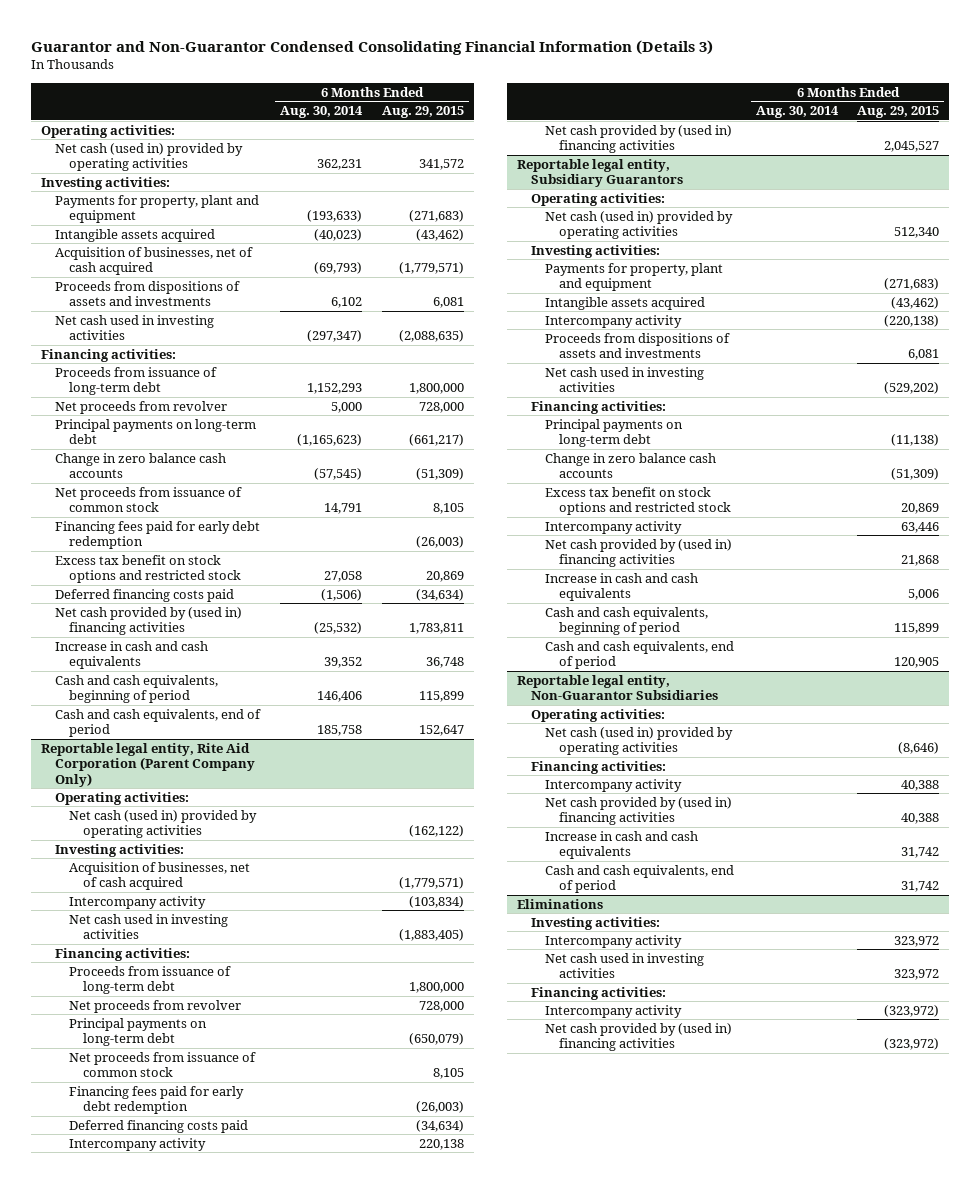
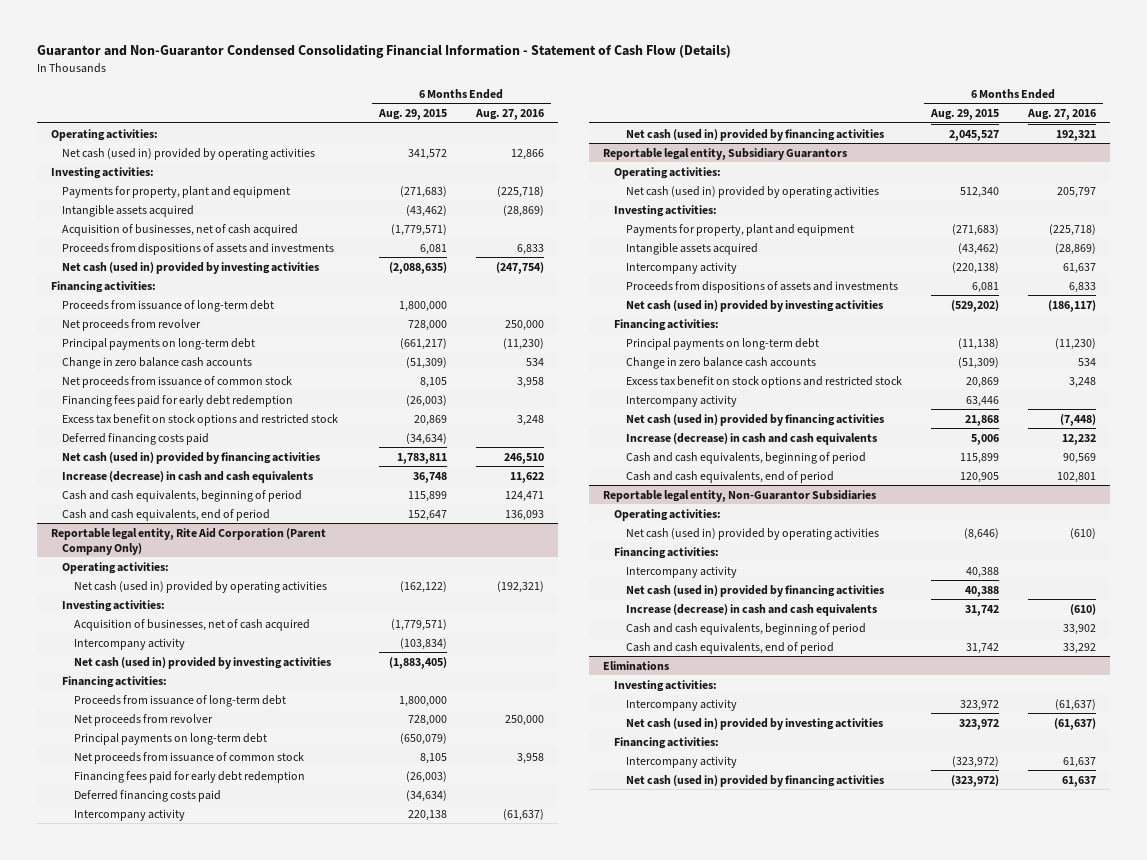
[31,39,714,55] Guarantor and Non-Guarantor Condensed Consolidating Financial Information (Details 3) -> [36,44,731,59] Guarantor and Non-Guarantor Condensed Consolidating Financial Information - Statement of Cash Flow (Details)
[279,106,363,119] Aug. 30, 2014 -> none
none -> [474,108,544,120] Aug. 27, 2016
[55,314,215,341] Net cash used in investing activities -> [62,261,320,274] Net cash (used in) provided by investing activities
[55,606,243,636] Net cash provided by (used in) financing activities -> [62,451,321,464] Net cash (used in) provided by financing activities
[55,640,209,670] Increase in cash and cash equivalents -> [62,470,314,483] Increase (decrease) in cash and cash equivalents
[69,913,229,940] Net cash used in investing activities -> [73,656,331,669] Net cash (used in) provided by investing activities
[544,124,732,154] Net cash provided by (used in) financing activities -> [625,128,884,141] Net cash (used in) provided by financing activities
[544,366,704,393] Net cash used in investing activities -> [625,299,883,312] Net cash (used in) provided by investing activities
[544,538,732,568] Net cash provided by (used in) financing activities -> [625,413,884,426] Net cash (used in) provided by financing activities
[544,572,698,602] Increase in cash and cash equivalents -> [625,432,877,445] Increase (decrease) in cash and cash equivalents
[544,796,732,826] Net cash provided by (used in) financing activities -> [625,584,884,597] Net cash (used in) provided by financing activities
[544,830,698,860] Increase in cash and cash equivalents -> [625,603,877,616] Increase (decrease) in cash and cash equivalents
none -> [625,622,866,635] Cash and cash equivalents, beginning of period
[544,952,704,979] Net cash used in investing activities -> [625,717,883,730] Net cash (used in) provided by investing activities
[544,1022,732,1052] Net cash provided by (used in) financing activities -> [625,774,884,787] Net cash (used in) provided by financing activities

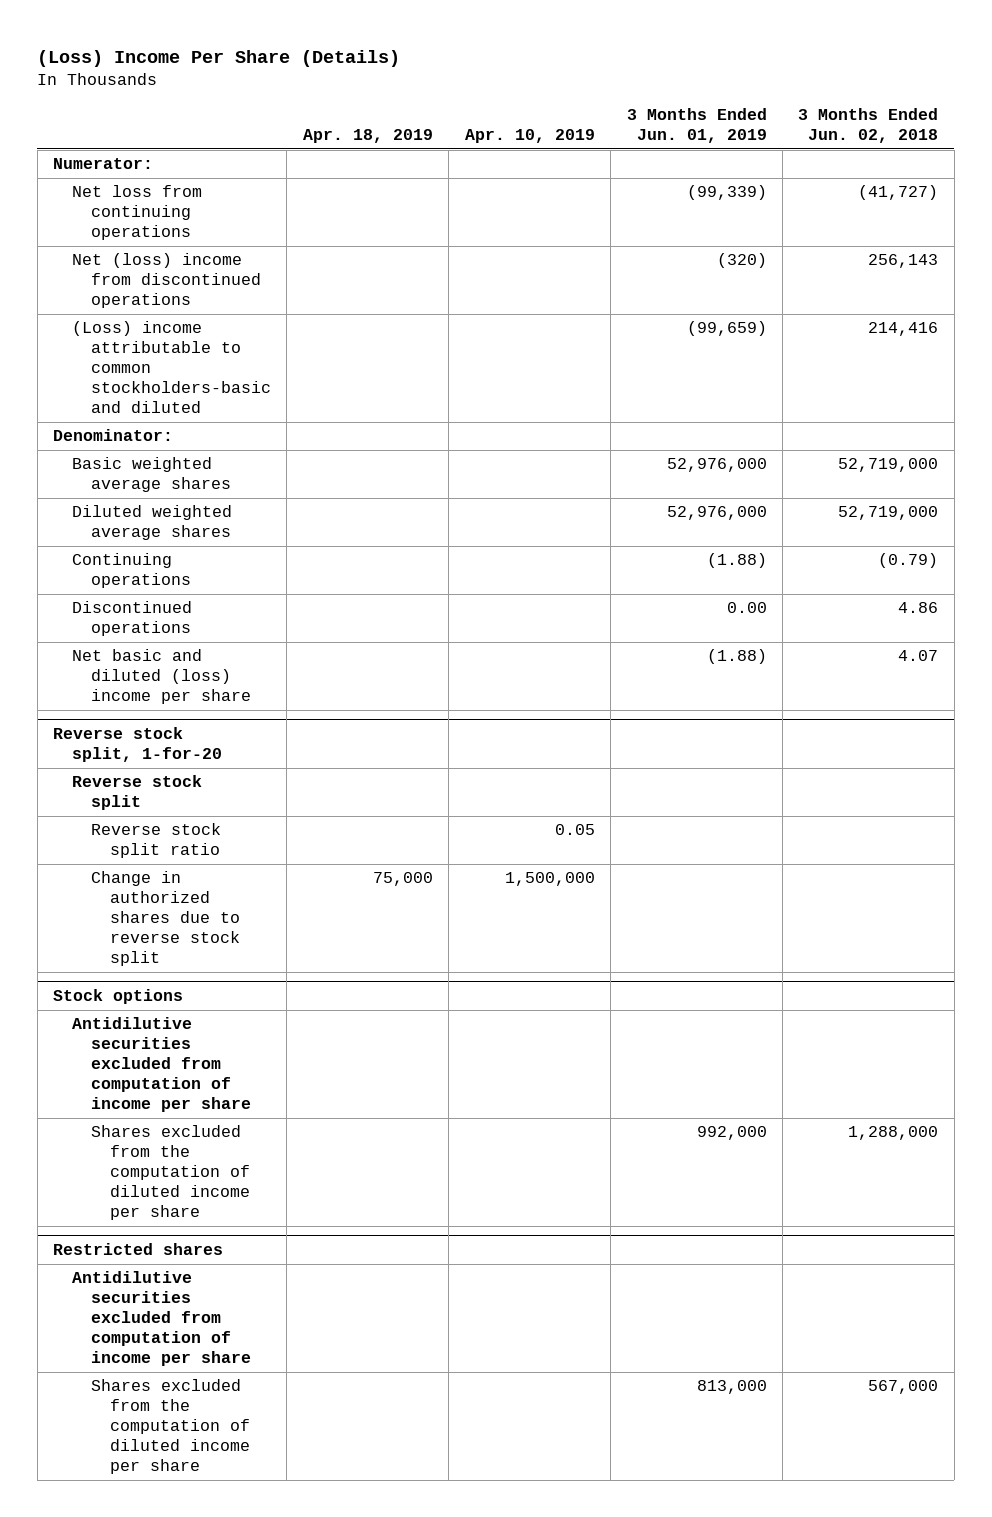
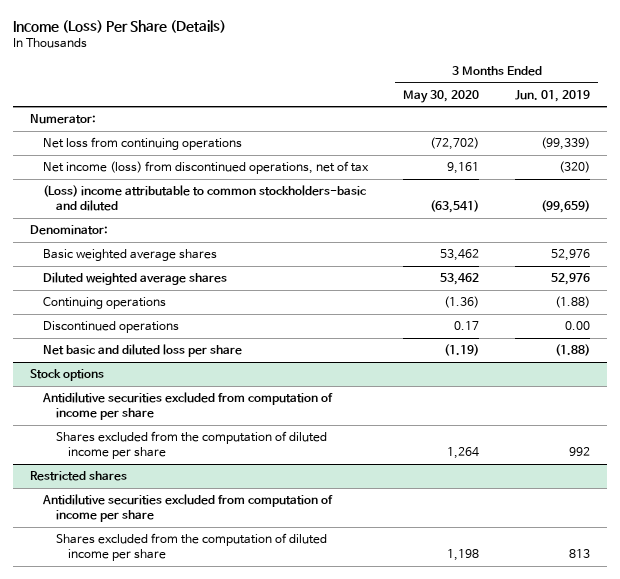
[37,49,401,67] (Loss) Income Per Share (Details) -> [12,20,226,34] Income (Loss) Per Share (Details)
[302,129,433,144] Apr. 18, 2019 -> none
[464,129,595,144] Apr. 10, 2019 -> none
[798,108,939,144] 3 Months Ended Jun. 02, 2018 -> none
none -> [403,89,480,103] May 30, 2020
[72,253,261,309] Net (loss) income from discontinued operations -> [43,161,370,175] Net income (loss) from discontinued operations, net of tax
[666,458,767,473] 52,976,000 -> [550,249,590,262] 52,976
[666,506,767,521] 52,976,000 -> [550,273,590,286] 52,976
[53,727,223,763] Reverse stock split, 1-for-20 -> none
[72,775,203,811] Reverse stock split -> none
[90,823,221,859] Reverse stock split ratio -> none
[90,871,240,967] Change in authorized shares due to reverse stock split -> none
[72,649,251,705] Net basic and diluted (loss) income per share -> [43,344,243,358] Net basic and diluted loss per share
[696,1126,767,1141] 992,000 -> [568,447,590,457] 992
[696,1380,767,1395] 813,000 -> [568,549,590,559] 813

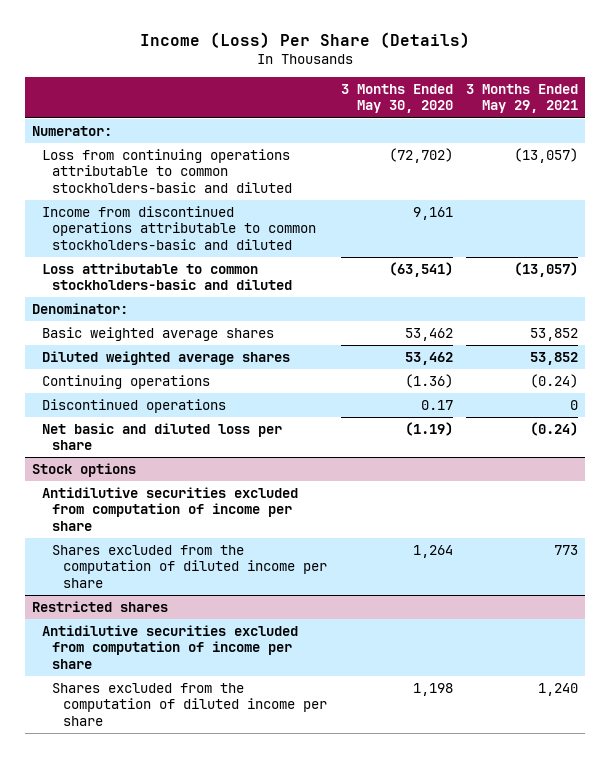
[514,89,590,102] Jun. 01, 2019 -> none
none -> [466,84,579,114] 3 Months Ended May 29, 2021
[43,137,243,151] Net loss from continuing operations -> [42,148,293,193] Loss from continuing operations attributable to common stockholders-basic and diluted
[43,161,370,175] Net income (loss) from discontinued operations, net of tax -> [42,205,317,250] Income from discontinued operations attributable to common stockholders-basic and diluted
[43,185,367,212] (Loss) income attributable to common stockholders-basic and diluted -> [42,262,293,291] Loss attributable to common stockholders-basic and diluted

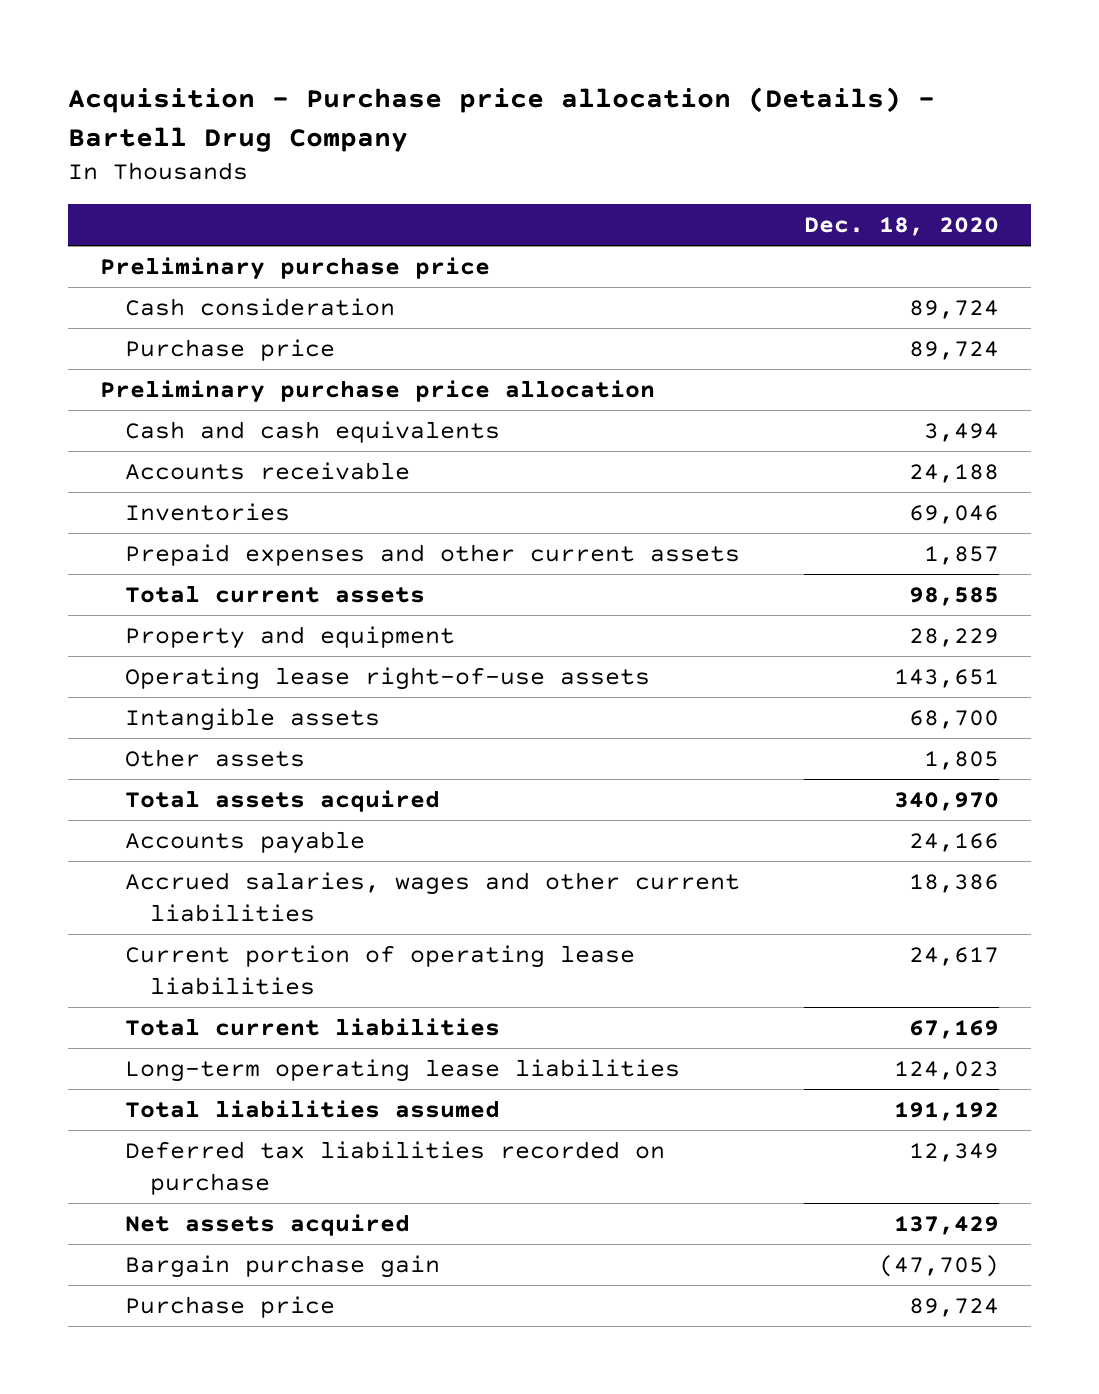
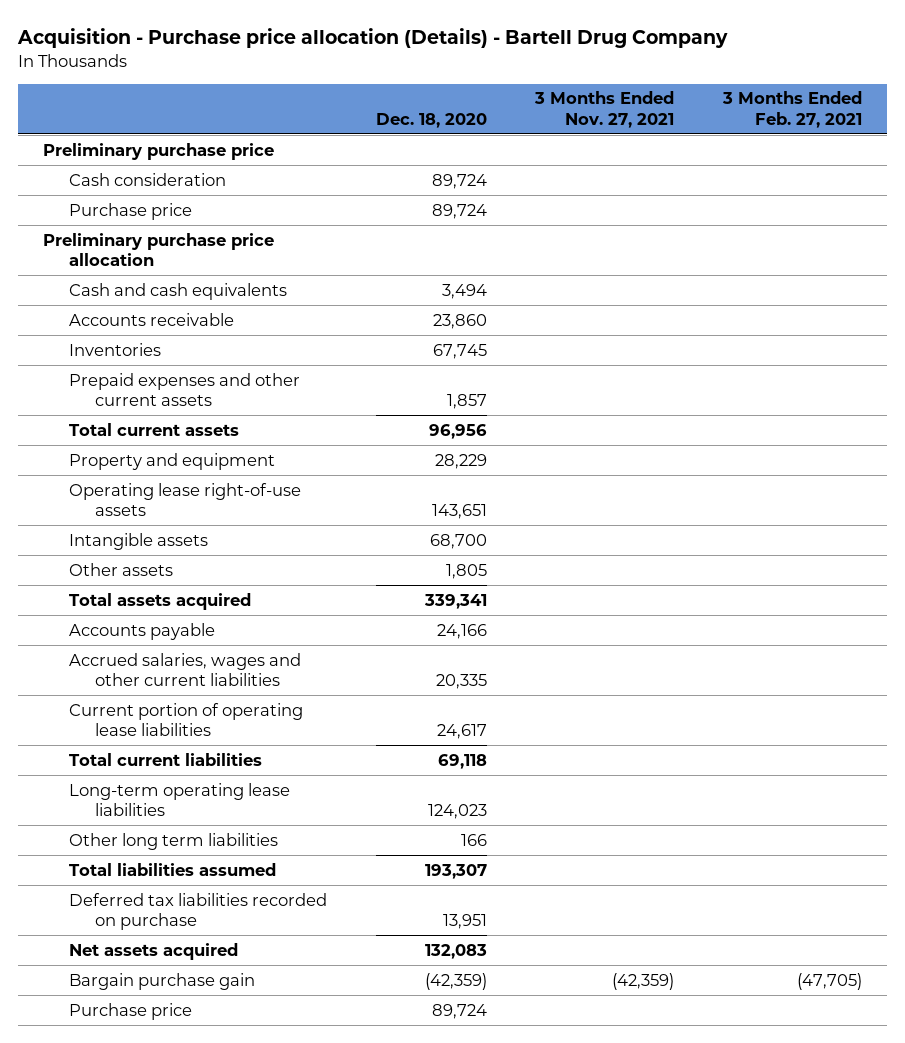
none -> [534,91,675,128] 3 Months Ended Nov. 27, 2021
none -> [722,91,863,128] 3 Months Ended Feb. 27, 2021
[908,463,999,483] 24,188 -> [432,313,487,329] 23,860
[908,504,999,524] 69,046 -> [432,343,487,359] 67,745
[908,586,999,606] 98,585 -> [428,423,487,439] 96,956
[893,791,999,811] 340,970 -> [423,593,487,609] 339,341
[908,873,999,893] 18,386 -> [435,674,487,690] 20,335
[908,1019,999,1039] 67,169 -> [437,753,487,769] 69,118
none -> [69,832,279,850] Other long term liabilities
[893,1101,999,1121] 191,192 -> [424,863,487,879] 193,307
[908,1142,999,1162] 12,349 -> [442,914,487,930] 13,951
[893,1215,999,1235] 137,429 -> [424,943,487,959] 132,083
[878,1254,999,1277] (47,705) -> [424,972,487,990] (42,359)

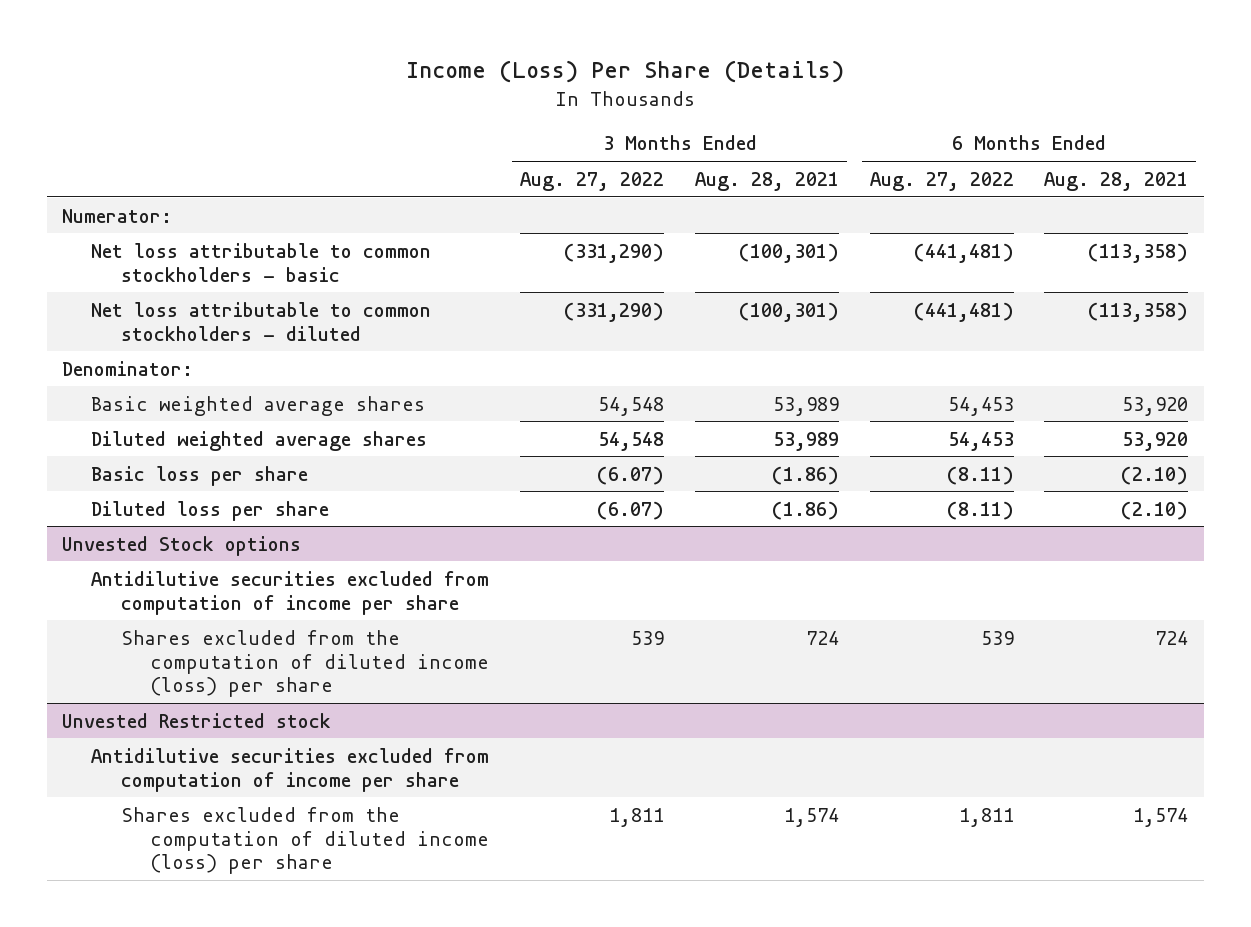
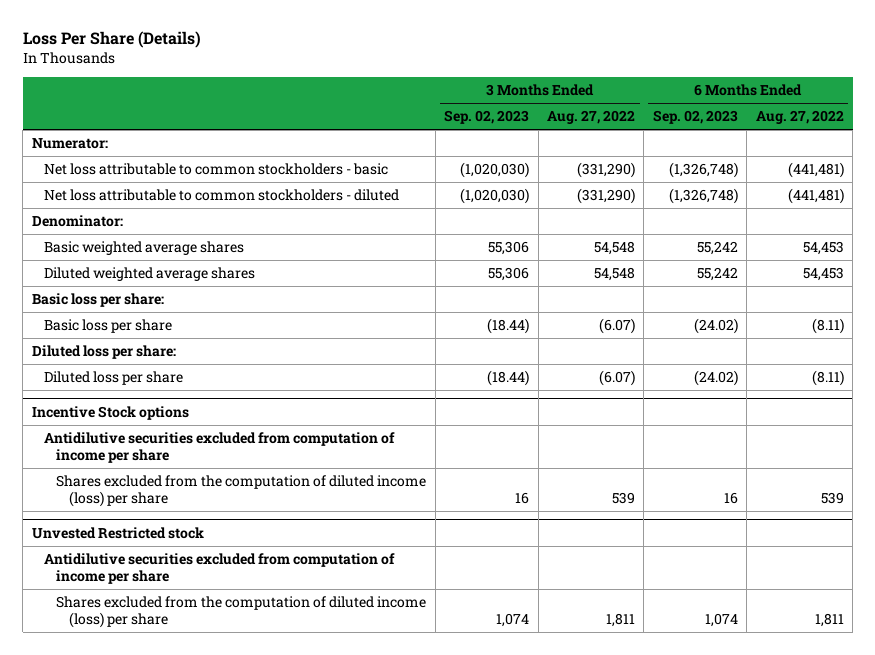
[406,60,845,84] Income (Loss) Per Share (Details) -> [22,31,201,49] Loss Per Share (Details)
[694,171,839,191] Aug. 28, 2021 -> none
[1044,171,1189,191] Aug. 28, 2021 -> none
none -> [444,110,530,125] Sep. 02, 2023
none -> [652,110,738,125] Sep. 02, 2023
none -> [31,293,164,308] Basic loss per share:
none -> [31,345,176,360] Diluted loss per share:
[62,535,302,556] Unvested Stock options -> [31,405,189,420] Incentive Stock options

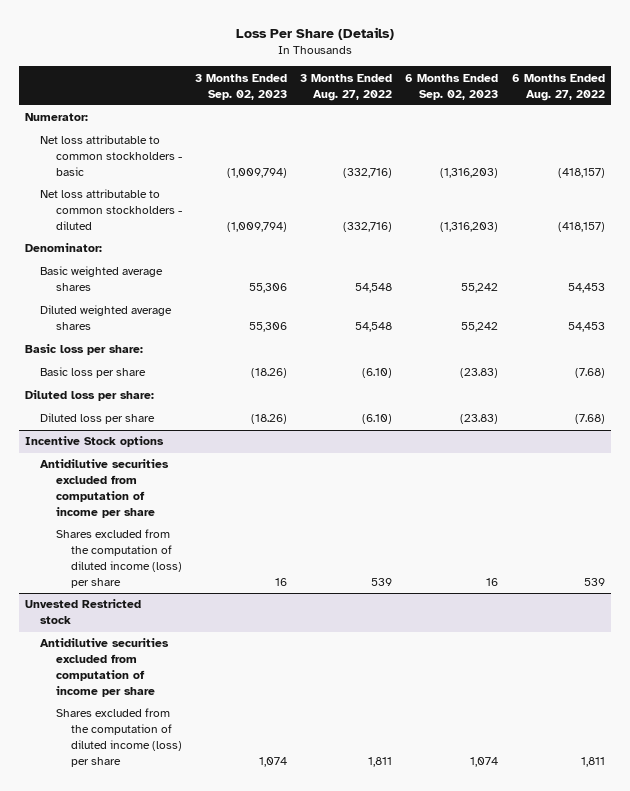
[460,162,530,179] (1,020,030) -> [227,168,288,179] (1,009,794)
[577,162,636,179] (331,290) -> [343,168,393,179] (332,716)
[668,162,738,179] (1,326,748) -> [440,168,499,179] (1,316,203)
[787,162,844,179] (441,481) -> [557,168,605,179] (418,157)
[460,188,530,205] (1,020,030) -> [227,222,288,233] (1,009,794)
[577,188,636,205] (331,290) -> [343,222,393,233] (332,716)
[668,188,738,205] (1,326,748) -> [440,222,499,233] (1,316,203)
[787,188,844,205] (441,481) -> [557,222,605,233] (418,157)
[487,318,530,335] (18.44) -> [251,368,288,379] (18.26)
[599,318,636,335] (6.07) -> [362,368,393,379] (6.10)
[693,318,738,335] (24.02) -> [460,368,499,379] (23.83)
[811,318,844,335] (8.11) -> [574,368,605,379] (7.68)
[487,370,530,387] (18.44) -> [251,414,288,425] (18.26)
[599,370,636,387] (6.07) -> [362,414,393,425] (6.10)
[693,370,738,387] (24.02) -> [460,414,499,425] (23.83)
[811,370,844,387] (8.11) -> [574,414,605,425] (7.68)

